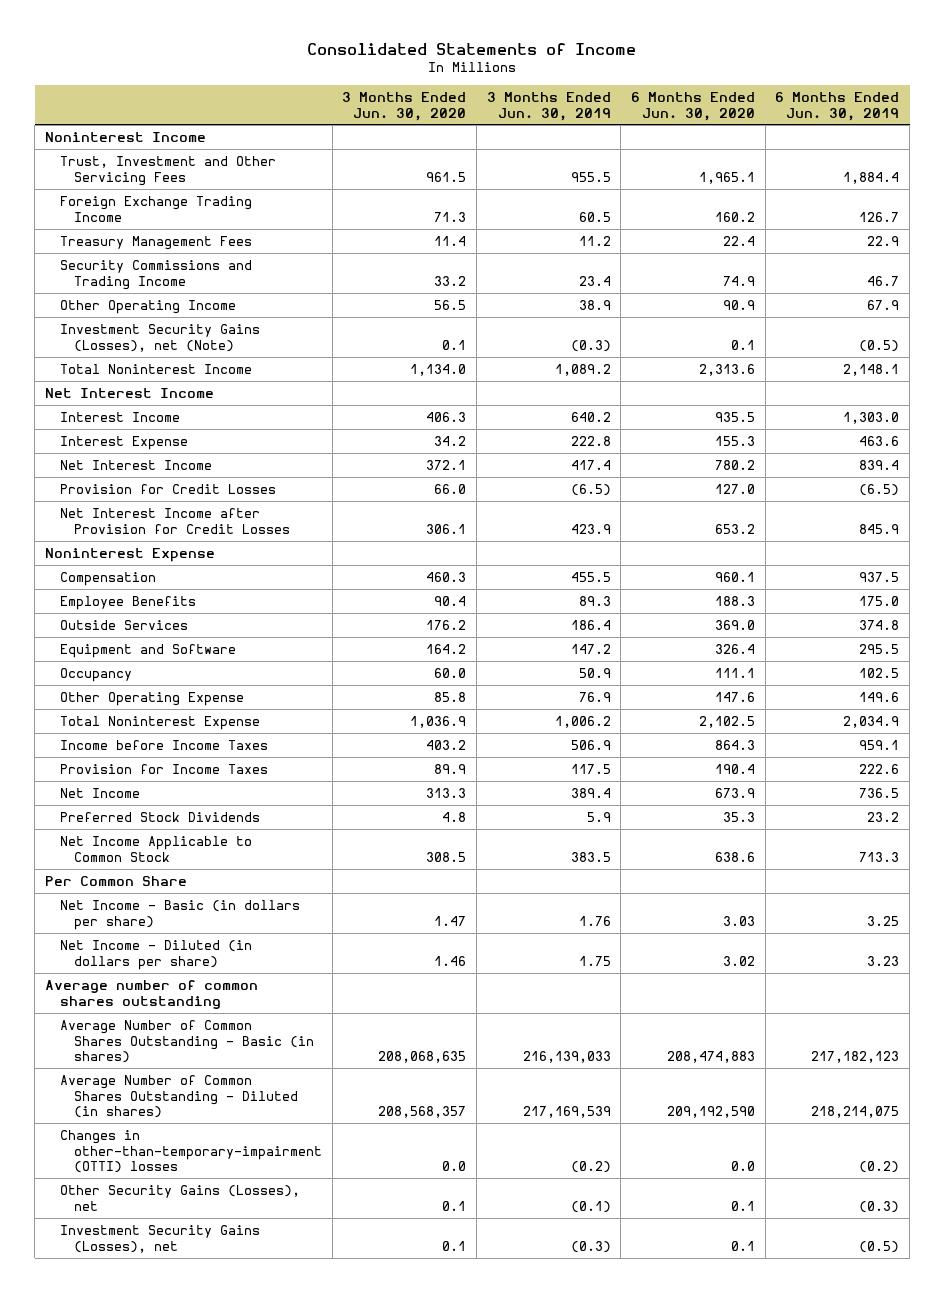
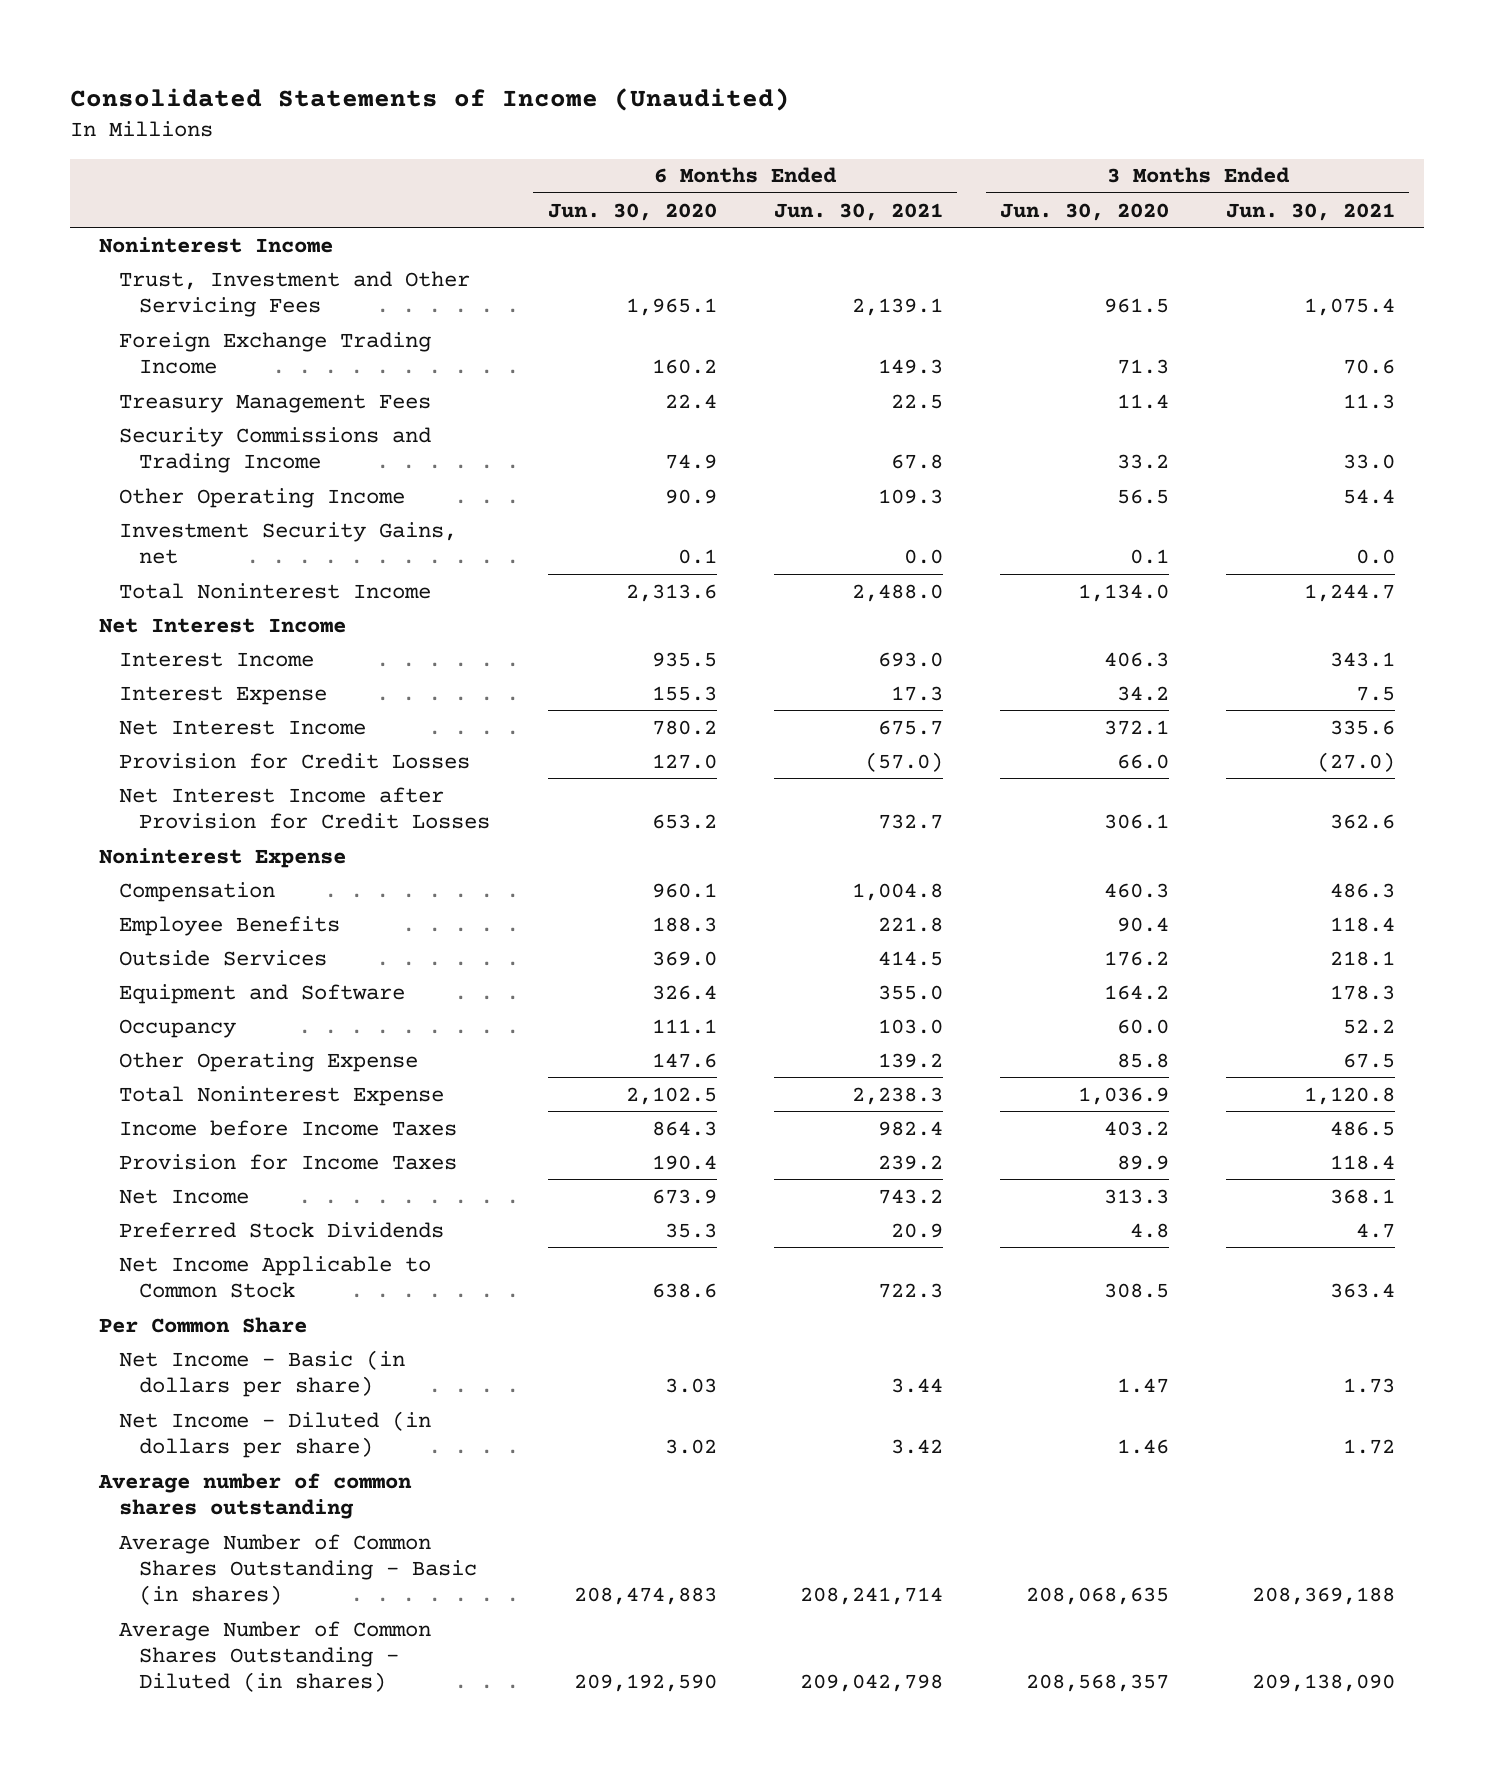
[307,42,637,55] Consolidated Statements of Income -> [70,87,791,111] Consolidated Statements of Income (Unaudited)
[486,91,611,121] 3 Months Ended Jun. 30, 2019 -> none
[775,91,900,121] 6 Months Ended Jun. 30, 2019 -> none
none -> [773,202,943,221] Jun. 30, 2021
none -> [1226,202,1396,221] Jun. 30, 2021
[59,323,260,352] Investment Security Gains (Losses), net (Note) -> [119,521,458,565] Investment Security Gains, net
[59,1129,323,1174] Changes in other-than-temporary-impairment (OTTI) losses -> none
[59,1184,300,1211] Other Security Gains (Losses), net -> none
[59,1224,260,1253] Investment Security Gains (Losses), net -> none

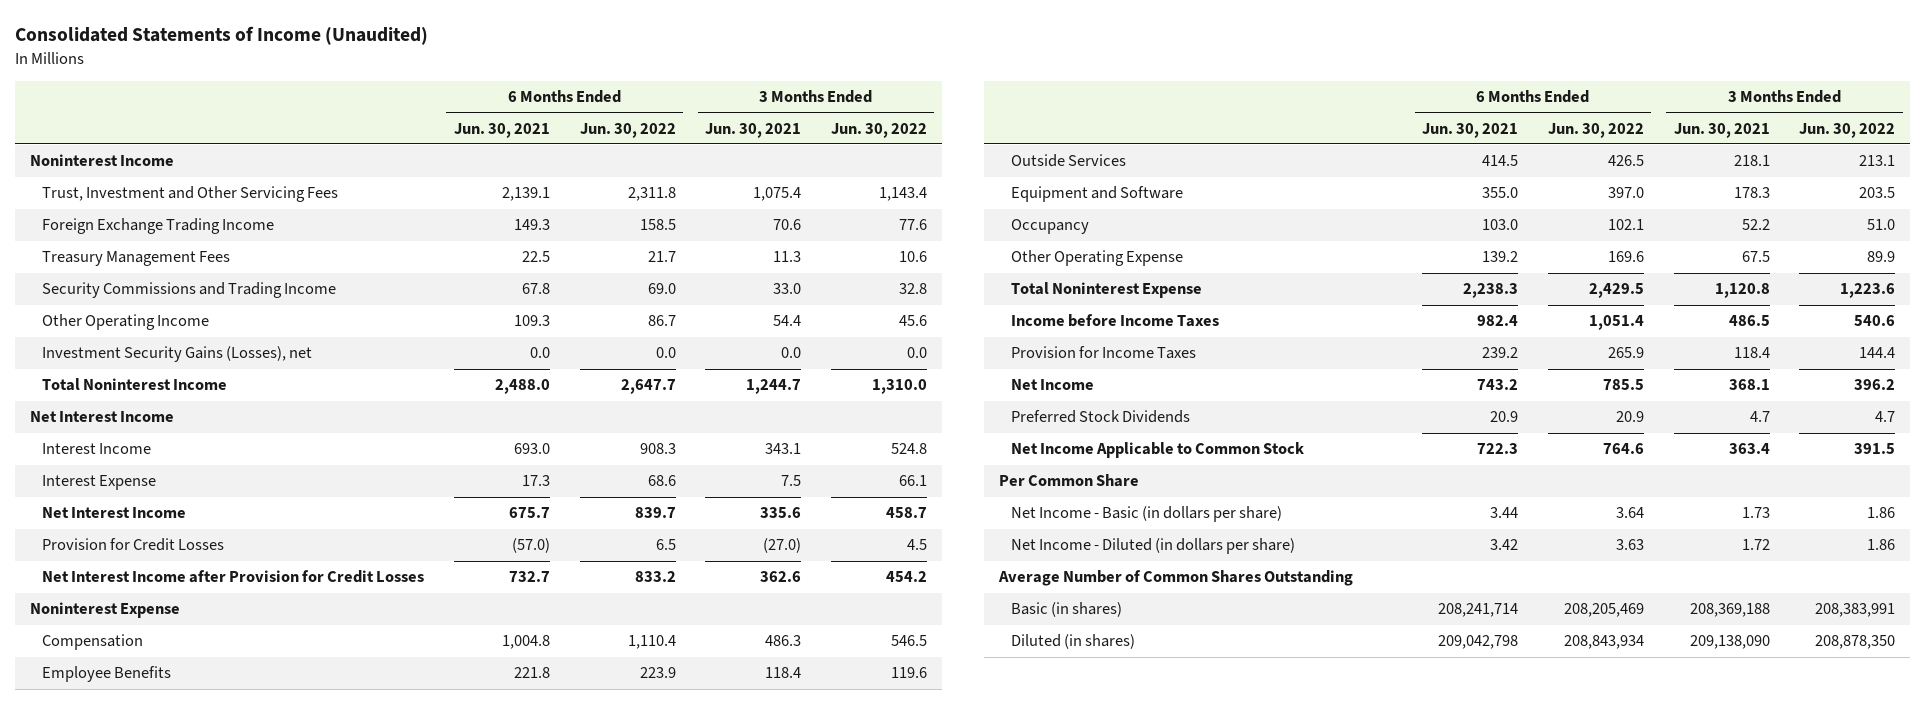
[547,202,717,221] Jun. 30, 2020 -> none
[999,202,1169,221] Jun. 30, 2020 -> none
none -> [579,122,676,138] Jun. 30, 2022
none -> [831,122,928,138] Jun. 30, 2022
[119,521,458,565] Investment Security Gains, net -> [42,346,313,363] Investment Security Gains (Losses), net
[98,1472,413,1520] Average number of common shares outstanding -> [997,570,1353,587] Average Number of Common Shares Outstanding
[119,1533,478,1606] Average Number of Common Shares Outstanding - Basic (in shares) -> [1010,602,1122,618] Basic (in shares)
[119,1620,432,1693] Average Number of Common Shares Outstanding - Diluted (in shares) -> [1010,634,1135,650] Diluted (in shares)

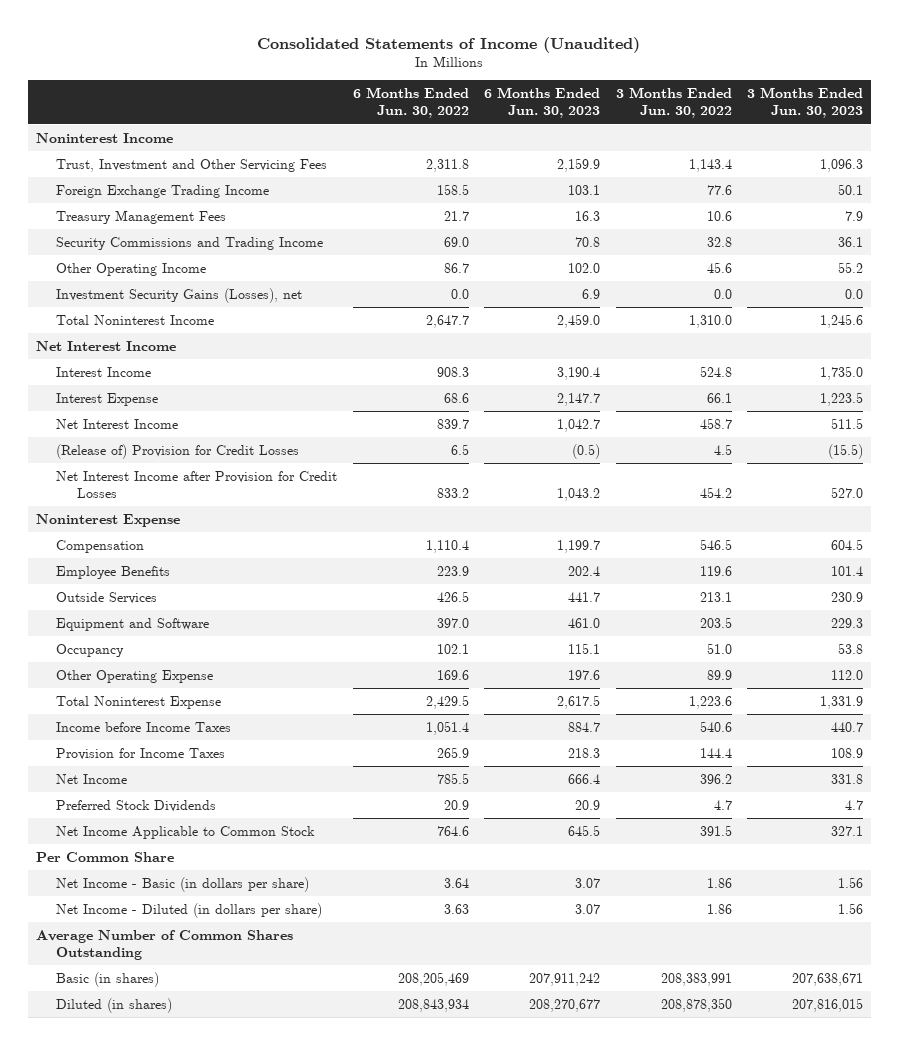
[453,122,550,138] Jun. 30, 2021 -> none
[705,122,802,138] Jun. 30, 2021 -> none
none -> [484,87,601,118] 6 Months Ended Jun. 30, 2023
none -> [747,87,864,118] 3 Months Ended Jun. 30, 2023
[42,538,225,552] Provision for Credit Losses -> [56,443,300,459] (Release of) Provision for Credit Losses

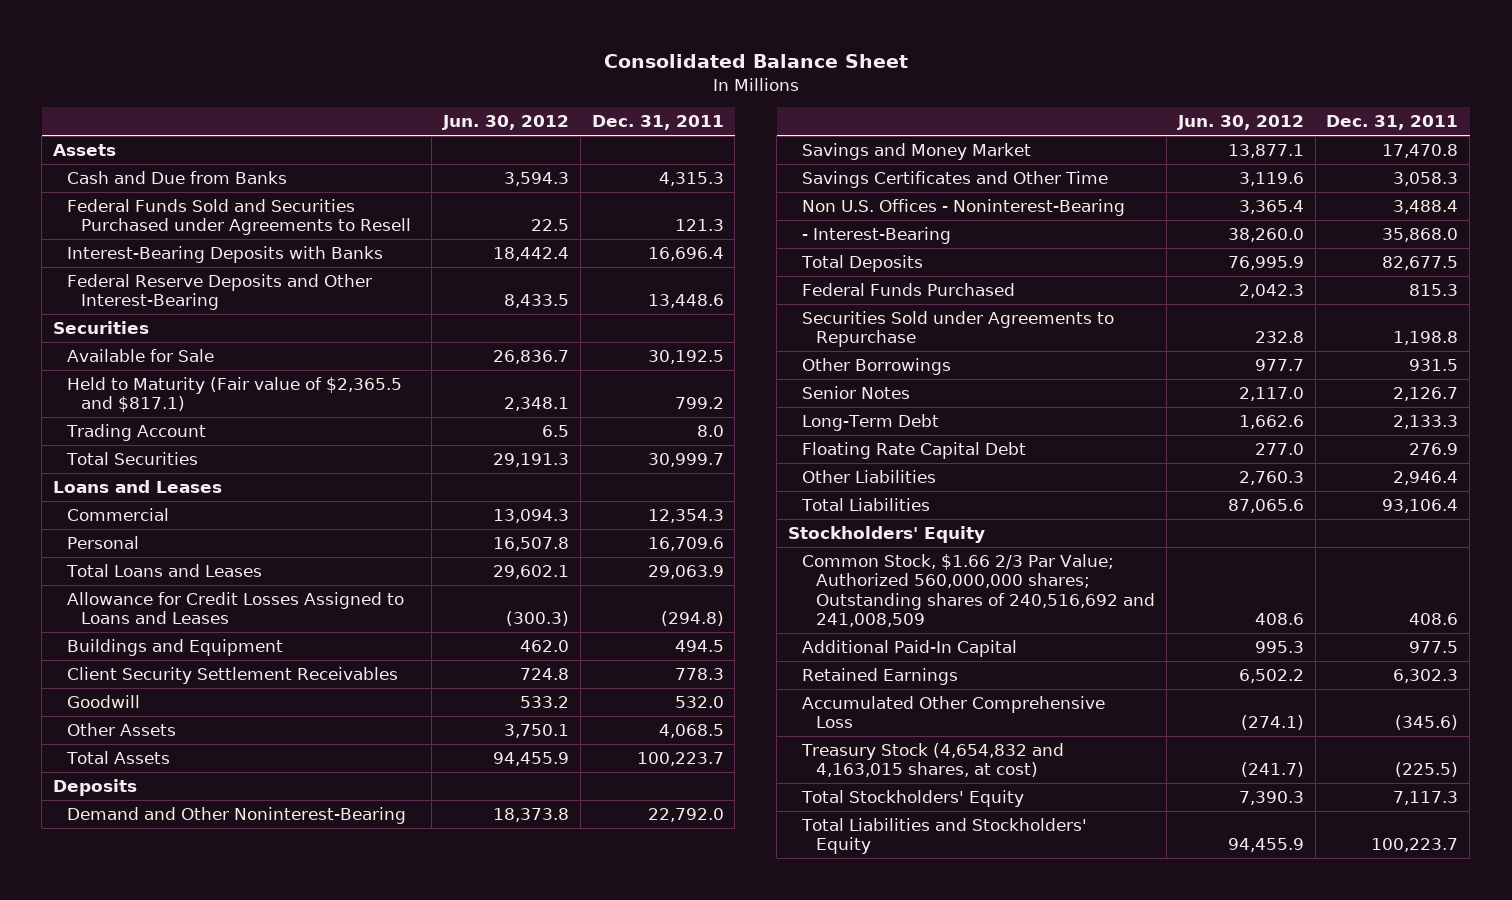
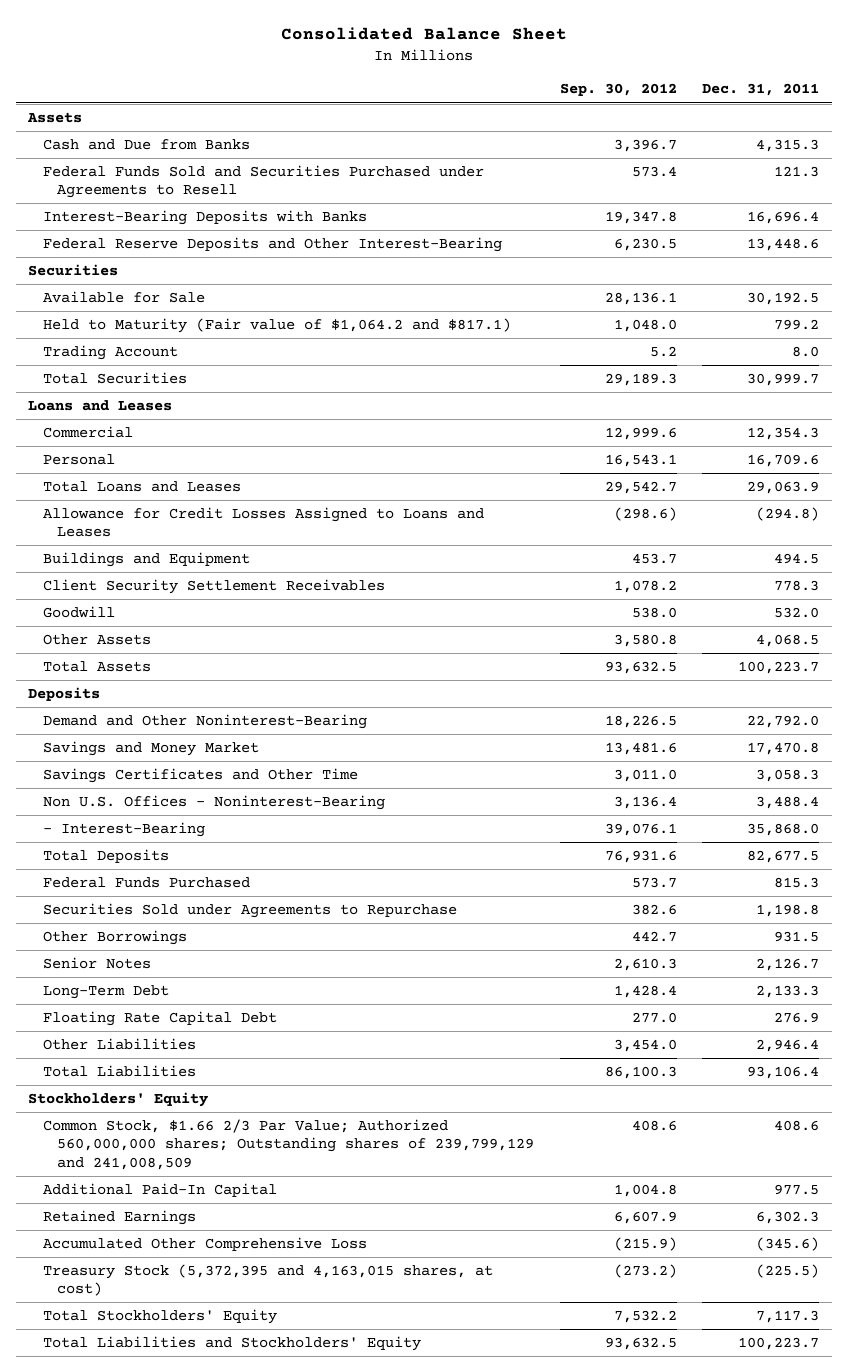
[442,115,570,131] Jun. 30, 2012 -> none
none -> [559,83,677,97] Sep. 30, 2012
[67,377,403,413] Held to Maturity (Fair value of $2,365.5 and $817.1) -> [42,317,511,333] Held to Maturity (Fair value of $1,064.2 and $817.1)
[802,554,1156,627] Common Stock, $1.66 2/3 Par Value; Authorized 560,000,000 shares; Outstanding shares of 240,516,692 and 241,008,509 -> [42,1118,535,1170] Common Stock, $1.66 2/3 Par Value; Authorized 560,000,000 shares; Outstanding shares of 239,799,129 and 241,008,509
[801,743,1065,778] Treasury Stock (4,654,832 and 4,163,015 shares, at cost) -> [42,1263,493,1297] Treasury Stock (5,372,395 and 4,163,015 shares, at cost)

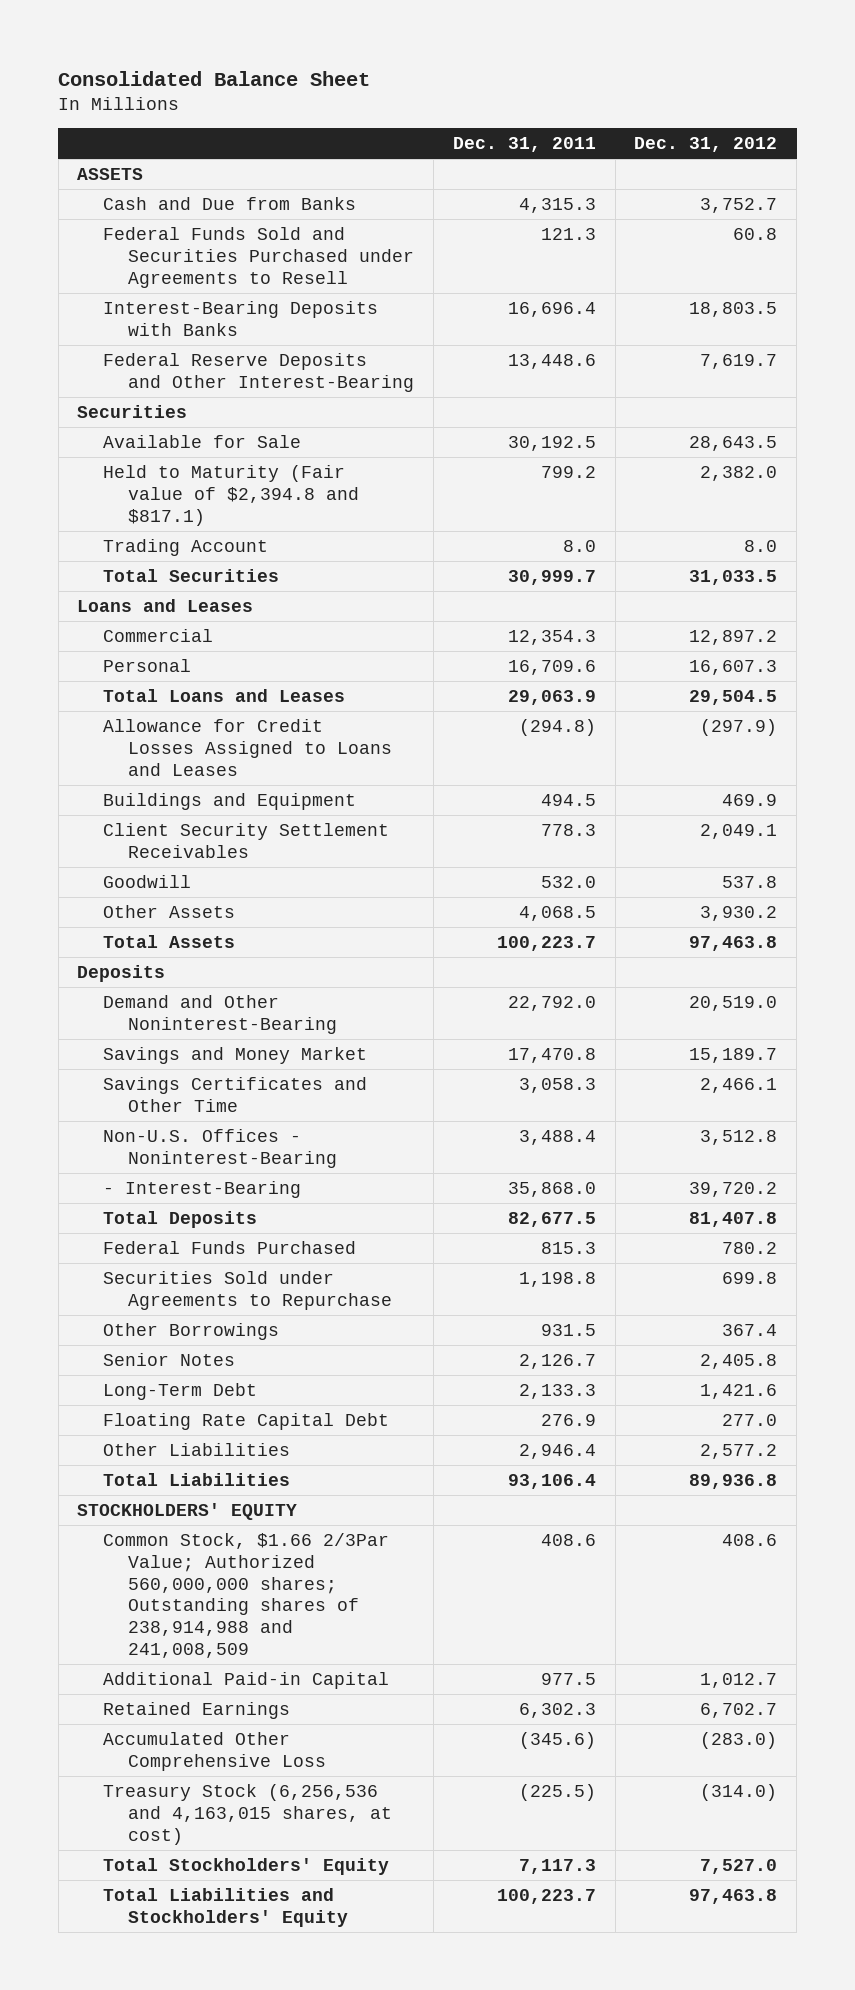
[559,83,677,97] Sep. 30, 2012 -> none
none -> [634,136,778,152] Dec. 31, 2012
[27,111,83,123] Assets -> [77,167,144,180] ASSETS
[42,317,511,333] Held to Maturity (Fair value of $1,064.2 and $817.1) -> [102,464,360,526] Held to Maturity (Fair value of $2,394.8 and $817.1)
[42,794,385,810] Non U.S. Offices - Noninterest-Bearing -> [102,1128,338,1168] Non-U.S. Offices - Noninterest-Bearing
[28,1091,209,1107] Stockholders' Equity -> [77,1502,298,1520] STOCKHOLDERS' EQUITY
[42,1118,535,1170] Common Stock, $1.66 2/3 Par Value; Authorized 560,000,000 shares; Outstanding shares of 239,799,129 and 241,008,509 -> [102,1532,389,1659] Common Stock, $1.66 2/3Par Value; Authorized 560,000,000 shares; Outstanding shares of 238,914,988 and 241,008,509
[42,1182,277,1197] Additional Paid-In Capital -> [102,1671,389,1689] Additional Paid-in Capital
[42,1263,493,1297] Treasury Stock (5,372,395 and 4,163,015 shares, at cost) -> [102,1783,393,1845] Treasury Stock (6,256,536 and 4,163,015 shares, at cost)

